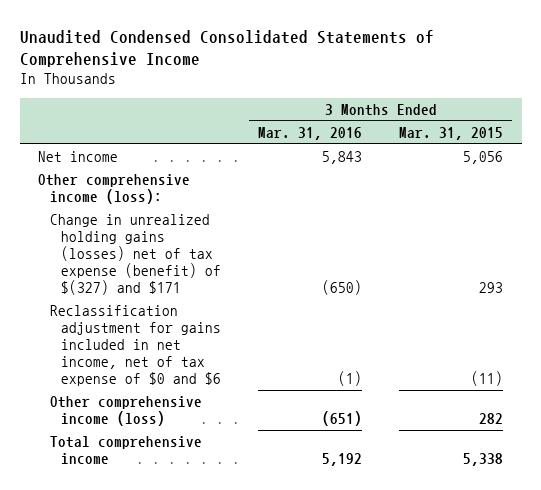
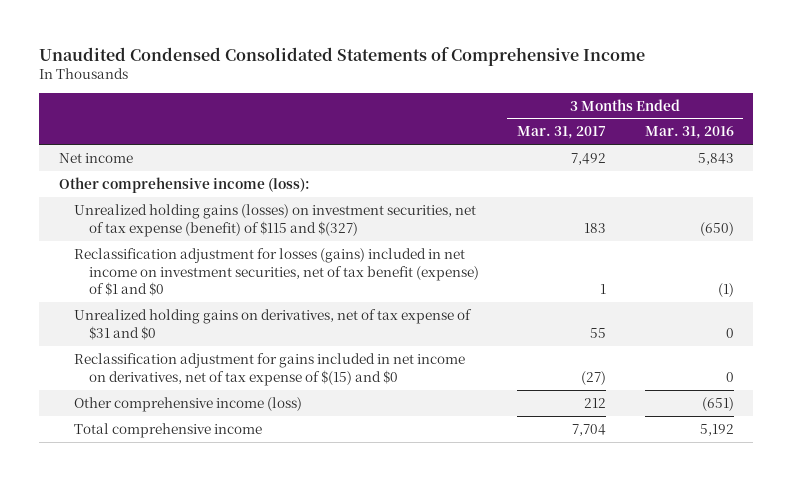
[399,126,504,140] Mar. 31, 2015 -> none
none -> [517,126,607,140] Mar. 31, 2017
[49,214,222,296] Change in unrealized holding gains (losses) net of tax expense (benefit) of $(327) and $171 -> [73,203,476,237] Unrealized holding gains (losses) on investment securities, net of tax expense (benefit) of $115 and $(327)
[49,305,222,387] Reclassification adjustment for gains included in net income, net of tax expense of $0 and $6 -> [73,247,479,297] Reclassification adjustment for losses (gains) included in net income on investment securities, net of tax benefit (expense) of $1 and $0
none -> [73,308,472,340] Unrealized holding gains on derivatives, net of tax expense of $31 and $0
none -> [73,352,465,386] Reclassification adjustment for gains included in net income on derivatives, net of tax expense of $(15) and $0

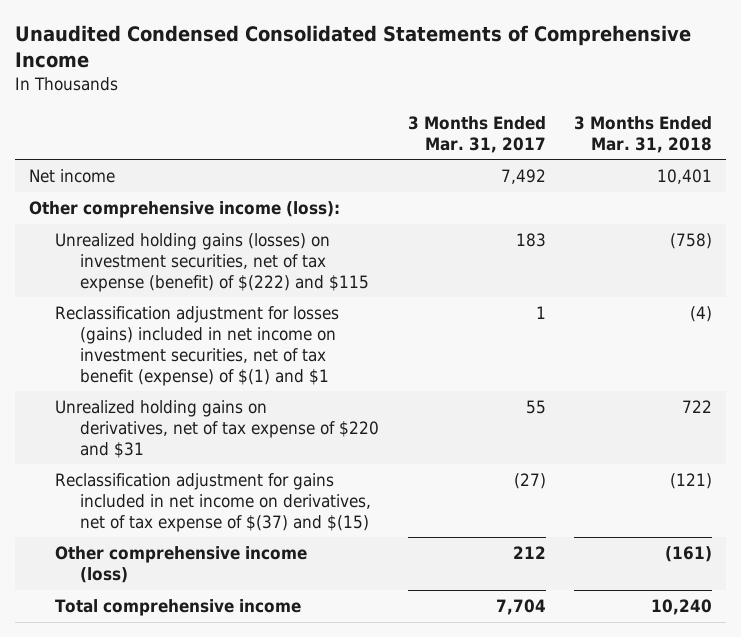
[644,126,734,140] Mar. 31, 2016 -> none
none -> [573,115,712,153] 3 Months Ended Mar. 31, 2018
[73,203,476,237] Unrealized holding gains (losses) on investment securities, net of tax expense (benefit) of $115 and $(327) -> [54,232,370,292] Unrealized holding gains (losses) on investment securities, net of tax expense (benefit) of $(222) and $115
[73,247,479,297] Reclassification adjustment for losses (gains) included in net income on investment securities, net of tax benefit (expense) of $1 and $0 -> [54,305,339,386] Reclassification adjustment for losses (gains) included in net income on investment securities, net of tax benefit (expense) of $(1) and $1
[73,308,472,340] Unrealized holding gains on derivatives, net of tax expense of $31 and $0 -> [54,399,380,458] Unrealized holding gains on derivatives, net of tax expense of $220 and $31
[73,352,465,386] Reclassification adjustment for gains included in net income on derivatives, net of tax expense of $(15) and $0 -> [54,472,372,532] Reclassification adjustment for gains included in net income on derivatives, net of tax expense of $(37) and $(15)

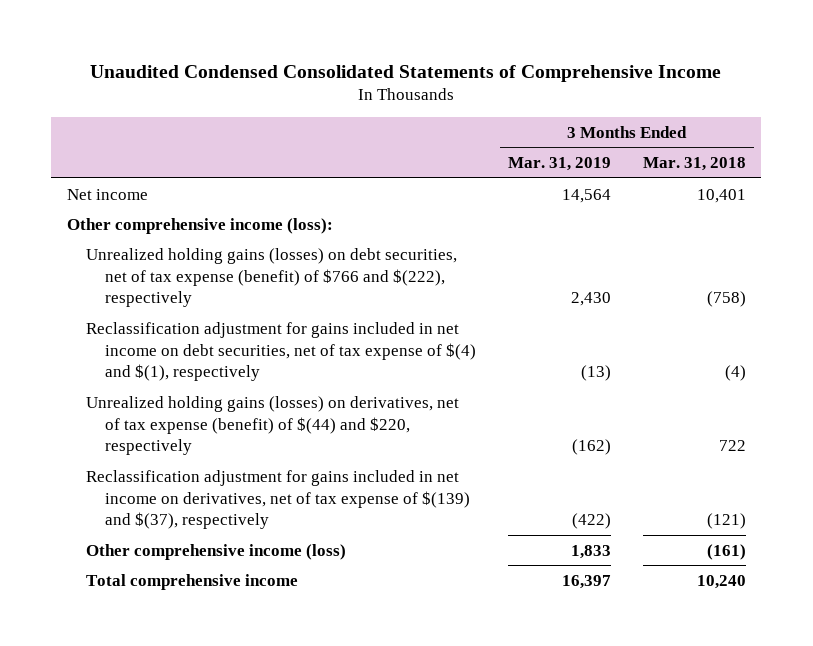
[407,115,546,153] 3 Months Ended Mar. 31, 2017 -> none
none -> [508,157,612,172] Mar. 31, 2019
[54,232,370,292] Unrealized holding gains (losses) on investment securities, net of tax expense (benefit) of $(222) and $115 -> [86,247,458,308] Unrealized holding gains (losses) on debt securities, net of tax expense (benefit) of $766 and $(222), respectively
[54,305,339,386] Reclassification adjustment for losses (gains) included in net income on investment securities, net of tax benefit (expense) of $(1) and $1 -> [86,321,477,382] Reclassification adjustment for gains included in net income on debt securities, net of tax expense of $(4) and $(1), respectively
[54,399,380,458] Unrealized holding gains on derivatives, net of tax expense of $220 and $31 -> [86,395,460,456] Unrealized holding gains (losses) on derivatives, net of tax expense (benefit) of $(44) and $220, respectively
[54,472,372,532] Reclassification adjustment for gains included in net income on derivatives, net of tax expense of $(37) and $(15) -> [86,469,471,530] Reclassification adjustment for gains included in net income on derivatives, net of tax expense of $(139) and $(37), respectively

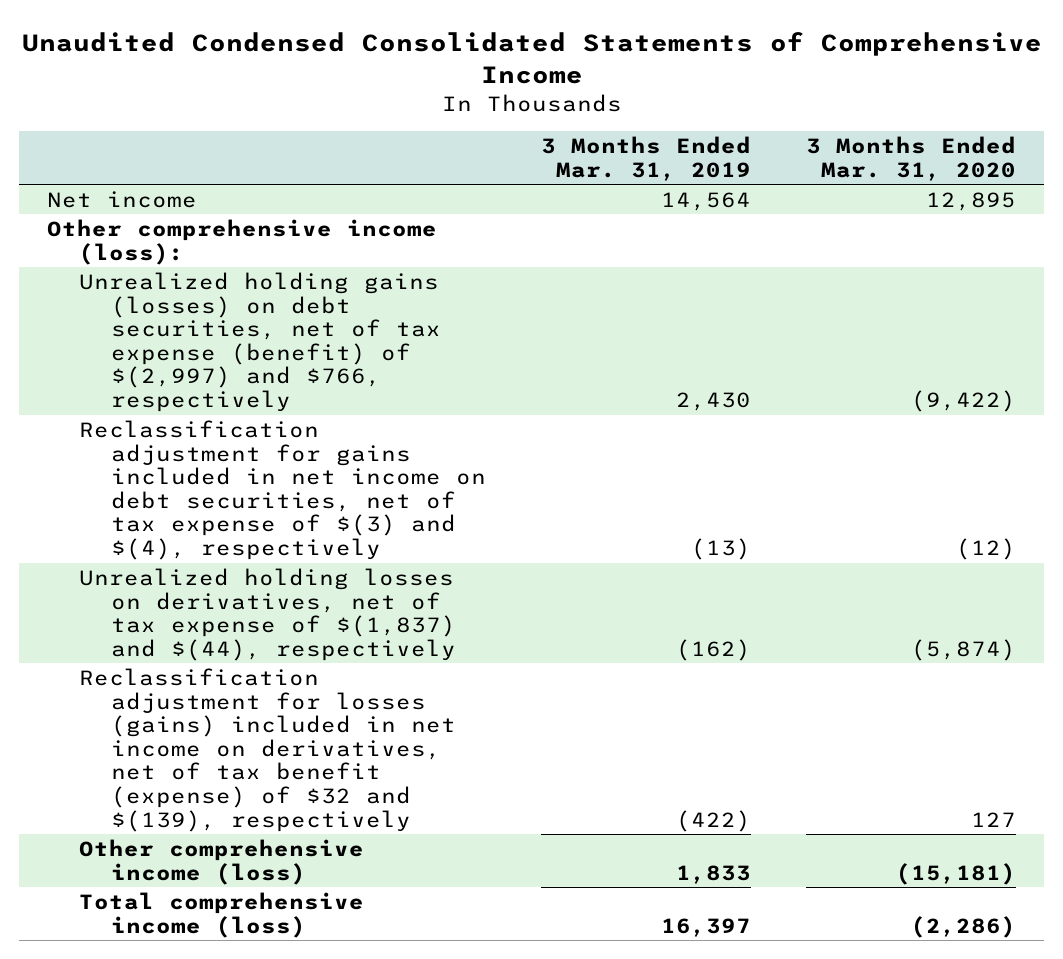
[642,157,746,172] Mar. 31, 2018 -> none
none -> [806,136,1017,181] 3 Months Ended Mar. 31, 2020
[86,247,458,308] Unrealized holding gains (losses) on debt securities, net of tax expense (benefit) of $766 and $(222), respectively -> [78,271,441,413] Unrealized holding gains (losses) on debt securities, net of tax expense (benefit) of $(2,997) and $766, respectively
[86,321,477,382] Reclassification adjustment for gains included in net income on debt securities, net of tax expense of $(4) and $(1), respectively -> [78,419,486,561] Reclassification adjustment for gains included in net income on debt securities, net of tax expense of $(3) and $(4), respectively
[86,395,460,456] Unrealized holding gains (losses) on derivatives, net of tax expense (benefit) of $(44) and $220, respectively -> [78,567,456,661] Unrealized holding losses on derivatives, net of tax expense of $(1,837) and $(44), respectively
[86,469,471,530] Reclassification adjustment for gains included in net income on derivatives, net of tax expense of $(139) and $(37), respectively -> [78,667,456,832] Reclassification adjustment for losses (gains) included in net income on derivatives, net of tax benefit (expense) of $32 and $(139), respectively
[86,573,299,590] Total comprehensive income -> [78,891,364,938] Total comprehensive income (loss)

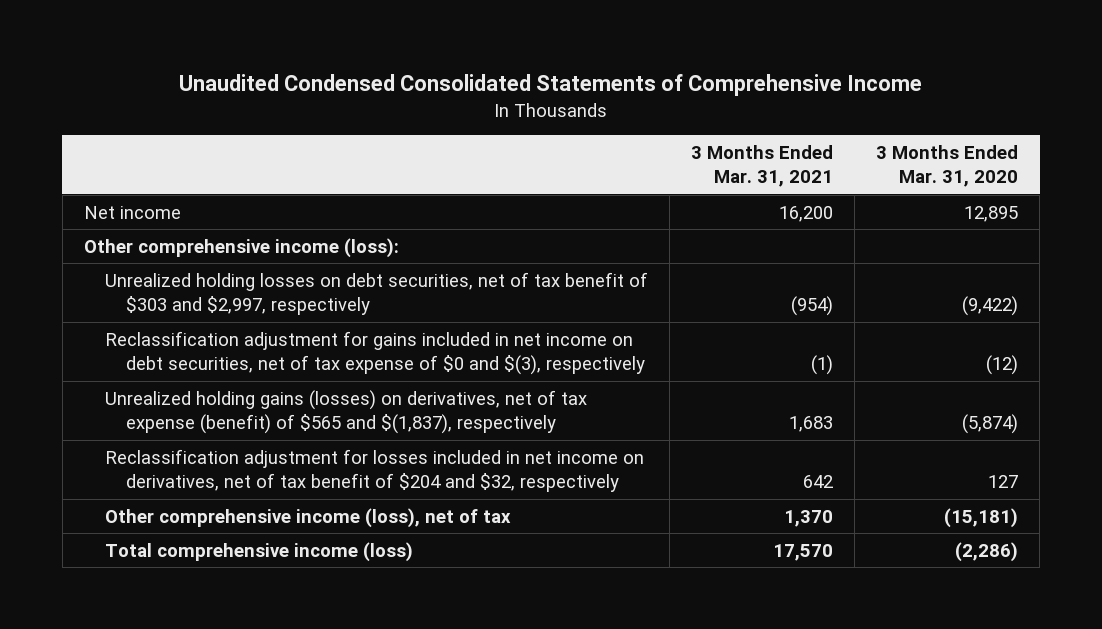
[540,136,751,181] 3 Months Ended Mar. 31, 2019 -> none
none -> [690,145,833,188] 3 Months Ended Mar. 31, 2021
[78,271,441,413] Unrealized holding gains (losses) on debt securities, net of tax expense (benefit) of $(2,997) and $766, respectively -> [104,271,648,316] Unrealized holding losses on debt securities, net of tax benefit of $303 and $2,997, respectively
[78,419,486,561] Reclassification adjustment for gains included in net income on debt securities, net of tax expense of $(3) and $(4), respectively -> [104,330,645,376] Reclassification adjustment for gains included in net income on debt securities, net of tax expense of $0 and $(3), respectively
[78,567,456,661] Unrealized holding losses on derivatives, net of tax expense of $(1,837) and $(44), respectively -> [104,389,587,435] Unrealized holding gains (losses) on derivatives, net of tax expense (benefit) of $565 and $(1,837), respectively
[78,667,456,832] Reclassification adjustment for losses (gains) included in net income on derivatives, net of tax benefit (expense) of $32 and $(139), respectively -> [104,448,644,493] Reclassification adjustment for losses included in net income on derivatives, net of tax benefit of $204 and $32, respectively
[78,838,364,885] Other comprehensive income (loss) -> [104,507,511,528] Other comprehensive income (loss), net of tax

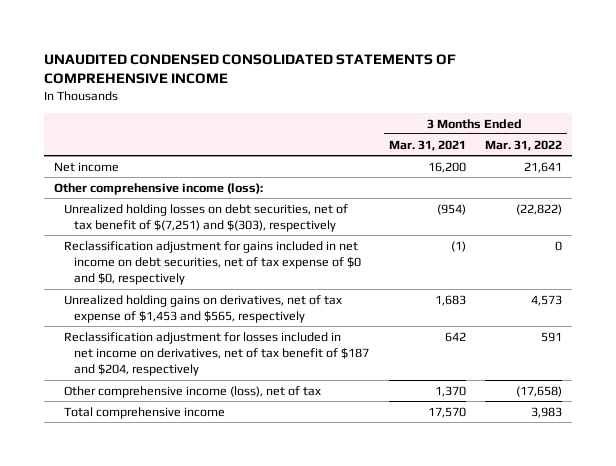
[178,74,922,97] Unaudited Condensed Consolidated Statements of Comprehensive Income -> [43,53,456,85] UNAUDITED CONDENSED CONSOLIDATED STATEMENTS OF COMPREHENSIVE INCOME
[876,145,1019,188] 3 Months Ended Mar. 31, 2020 -> none
none -> [485,139,563,151] Mar. 31, 2022
[104,271,648,316] Unrealized holding losses on debt securities, net of tax benefit of $303 and $2,997, respectively -> [63,203,348,232] Unrealized holding losses on debt securities, net of tax benefit of $(7,251) and $(303), respectively
[104,330,645,376] Reclassification adjustment for gains included in net income on debt securities, net of tax expense of $0 and $(3), respectively -> [63,240,362,286] Reclassification adjustment for gains included in net income on debt securities, net of tax expense of $0 and $0, respectively
[104,389,587,435] Unrealized holding gains (losses) on derivatives, net of tax expense (benefit) of $565 and $(1,837), respectively -> [63,294,342,323] Unrealized holding gains on derivatives, net of tax expense of $1,453 and $565, respectively
[104,448,644,493] Reclassification adjustment for losses included in net income on derivatives, net of tax benefit of $204 and $32, respectively -> [63,331,370,377] Reclassification adjustment for losses included in net income on derivatives, net of tax benefit of $187 and $204, respectively
[104,541,413,562] Total comprehensive income (loss) -> [63,406,225,419] Total comprehensive income

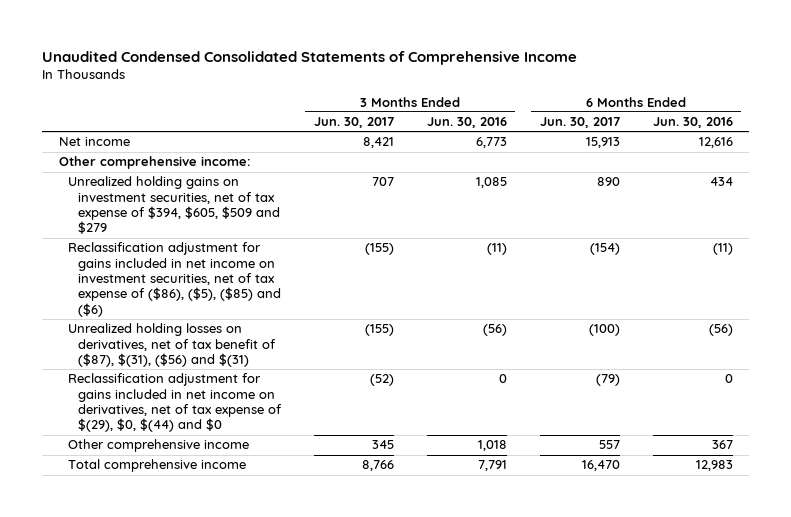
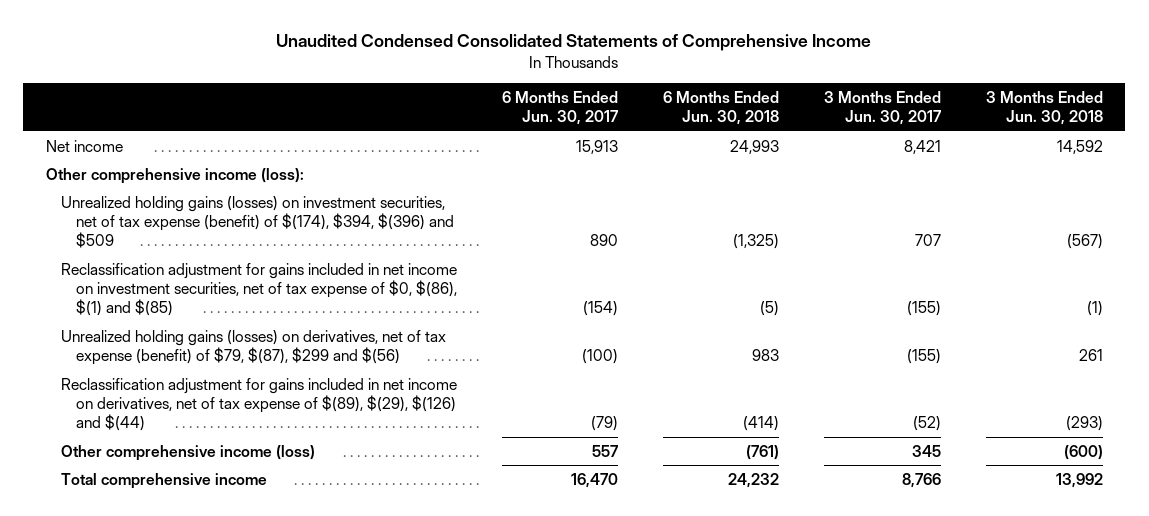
[426,117,507,129] Jun. 30, 2016 -> none
[652,117,733,129] Jun. 30, 2016 -> none
none -> [662,90,779,126] 6 Months Ended Jun. 30, 2018
none -> [985,90,1103,126] 3 Months Ended Jun. 30, 2018
[58,156,251,170] Other comprehensive income: -> [45,167,304,184] Other comprehensive income (loss):
[68,176,280,235] Unrealized holding gains on investment securities, net of tax expense of $394, $605, $509 and $279 -> [60,195,454,249] Unrealized holding gains (losses) on investment securities, net of tax expense (benefit) of $(174), $394, $(396) and $509
[68,242,281,317] Reclassification adjustment for gains included in net income on investment securities, net of tax expense of ($86), ($5), ($85) and ($6) -> [60,262,457,317] Reclassification adjustment for gains included in net income on investment securities, net of tax expense of $0, $(86), $(1) and $(85)
[68,323,276,368] Unrealized holding losses on derivatives, net of tax benefit of ($87), $(31), ($56) and $(31) -> [60,329,446,366] Unrealized holding gains (losses) on derivatives, net of tax expense (benefit) of $79, $(87), $299 and $(56)
[68,373,282,433] Reclassification adjustment for gains included in net income on derivatives, net of tax expense of $(29), $0, $(44) and $0 -> [60,377,457,432] Reclassification adjustment for gains included in net income on derivatives, net of tax expense of $(89), $(29), $(126) and $(44)
[68,439,250,453] Other comprehensive income -> [60,444,315,461] Other comprehensive income (loss)

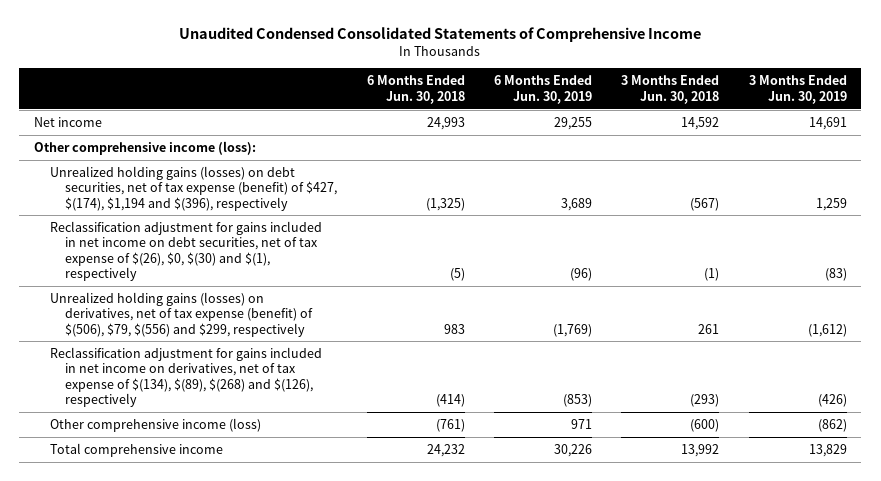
[501,90,618,126] 6 Months Ended Jun. 30, 2017 -> none
[823,90,941,126] 3 Months Ended Jun. 30, 2017 -> none
none -> [494,75,593,104] 6 Months Ended Jun. 30, 2019
none -> [748,75,847,104] 3 Months Ended Jun. 30, 2019
[60,195,454,249] Unrealized holding gains (losses) on investment securities, net of tax expense (benefit) of $(174), $394, $(396) and $509 -> [49,166,338,211] Unrealized holding gains (losses) on debt securities, net of tax expense (benefit) of $427, $(174), $1,194 and $(396), respectively
[60,262,457,317] Reclassification adjustment for gains included in net income on investment securities, net of tax expense of $0, $(86), $(1) and $(85) -> [49,221,322,282] Reclassification adjustment for gains included in net income on debt securities, net of tax expense of $(26), $0, $(30) and $(1), respectively
[60,329,446,366] Unrealized holding gains (losses) on derivatives, net of tax expense (benefit) of $79, $(87), $299 and $(56) -> [49,292,314,337] Unrealized holding gains (losses) on derivatives, net of tax expense (benefit) of $(506), $79, $(556) and $299, respectively
[60,377,457,432] Reclassification adjustment for gains included in net income on derivatives, net of tax expense of $(89), $(29), $(126) and $(44) -> [49,347,322,408] Reclassification adjustment for gains included in net income on derivatives, net of tax expense of $(134), $(89), $(268) and $(126), respectively

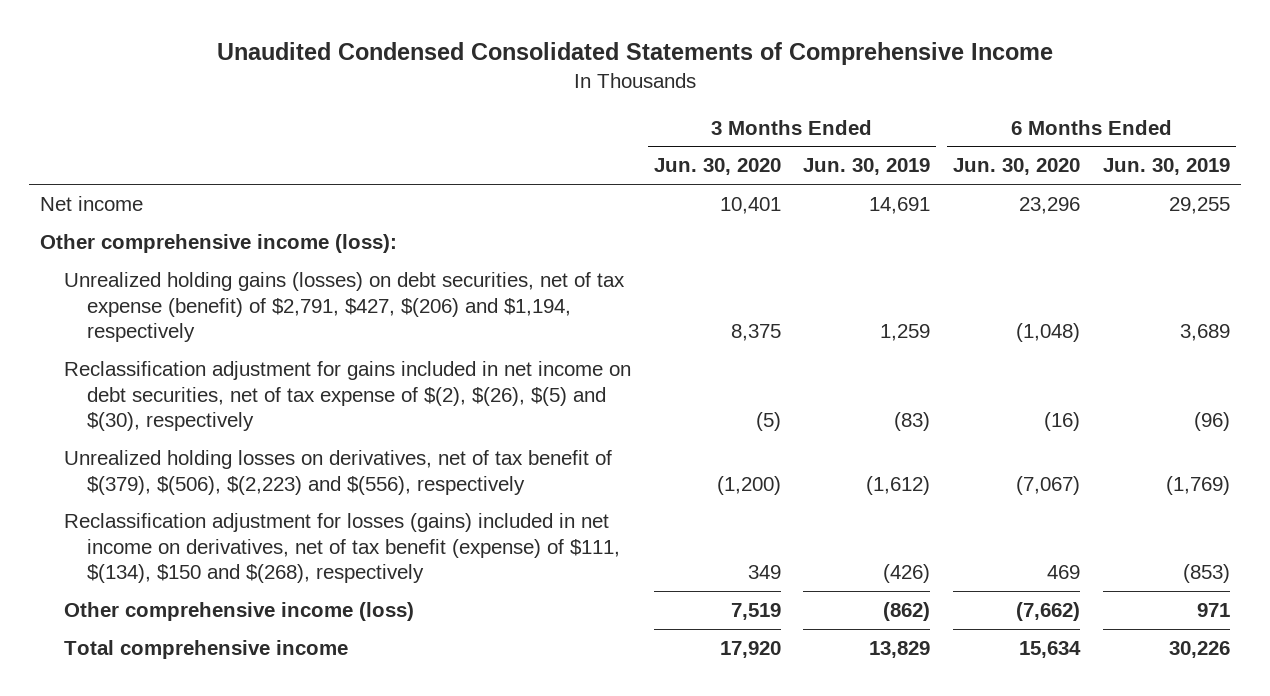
[366,75,465,104] 6 Months Ended Jun. 30, 2018 -> none
[621,75,720,104] 3 Months Ended Jun. 30, 2018 -> none
none -> [653,158,781,176] Jun. 30, 2020
none -> [953,158,1081,176] Jun. 30, 2020
[49,166,338,211] Unrealized holding gains (losses) on debt securities, net of tax expense (benefit) of $427, $(174), $1,194 and $(396), respectively -> [63,271,625,343] Unrealized holding gains (losses) on debt securities, net of tax expense (benefit) of $2,791, $427, $(206) and $1,194, respectively
[49,221,322,282] Reclassification adjustment for gains included in net income on debt securities, net of tax expense of $(26), $0, $(30) and $(1), respectively -> [63,360,631,432] Reclassification adjustment for gains included in net income on debt securities, net of tax expense of $(2), $(26), $(5) and $(30), respectively
[49,292,314,337] Unrealized holding gains (losses) on derivatives, net of tax expense (benefit) of $(506), $79, $(556) and $299, respectively -> [63,449,612,495] Unrealized holding losses on derivatives, net of tax benefit of $(379), $(506), $(2,223) and $(556), respectively
[49,347,322,408] Reclassification adjustment for gains included in net income on derivatives, net of tax expense of $(134), $(89), $(268) and $(126), respectively -> [63,512,621,584] Reclassification adjustment for losses (gains) included in net income on derivatives, net of tax benefit (expense) of $111, $(134), $150 and $(268), respectively

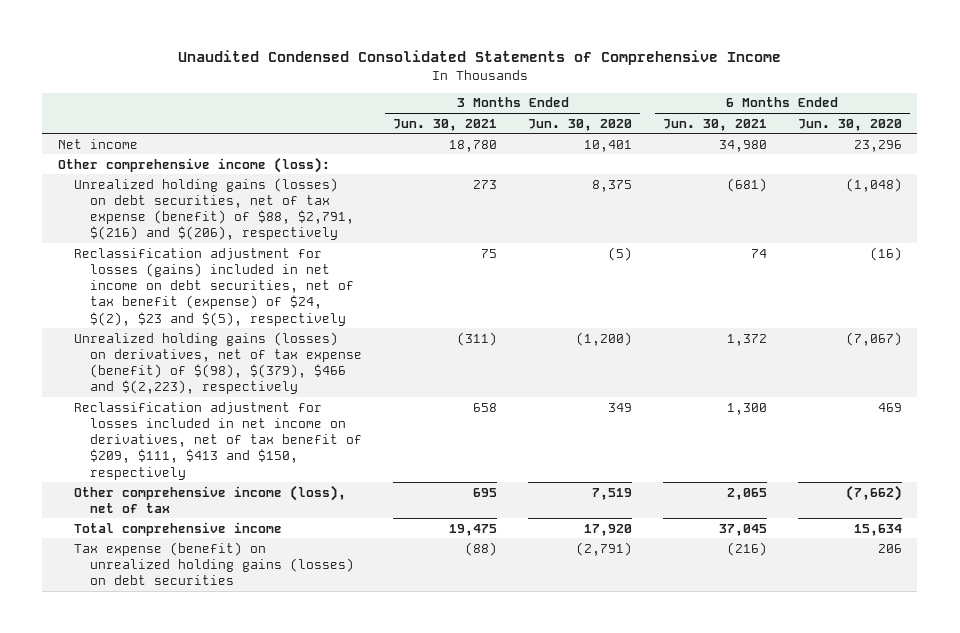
[803,158,931,176] Jun. 30, 2019 -> none
[1102,158,1230,176] Jun. 30, 2019 -> none
none -> [393,118,498,131] Jun. 30, 2021
none -> [663,118,768,131] Jun. 30, 2021
[63,271,625,343] Unrealized holding gains (losses) on debt securities, net of tax expense (benefit) of $2,791, $427, $(206) and $1,194, respectively -> [73,177,355,241] Unrealized holding gains (losses) on debt securities, net of tax expense (benefit) of $88, $2,791, $(216) and $(206), respectively
[63,360,631,432] Reclassification adjustment for gains included in net income on debt securities, net of tax expense of $(2), $(26), $(5) and $(30), respectively -> [73,247,355,326] Reclassification adjustment for losses (gains) included in net income on debt securities, net of tax benefit (expense) of $24, $(2), $23 and $(5), respectively
[63,449,612,495] Unrealized holding losses on derivatives, net of tax benefit of $(379), $(506), $(2,223) and $(556), respectively -> [73,331,363,395] Unrealized holding gains (losses) on derivatives, net of tax expense (benefit) of $(98), $(379), $466 and $(2,223), respectively
[63,512,621,584] Reclassification adjustment for losses (gains) included in net income on derivatives, net of tax benefit (expense) of $111, $(134), $150 and $(268), respectively -> [73,401,363,480] Reclassification adjustment for losses included in net income on derivatives, net of tax benefit of $209, $111, $413 and $150, respectively
[63,601,414,621] Other comprehensive income (loss) -> [73,484,346,513] Other comprehensive income (loss), net of tax
none -> [73,541,355,586] Tax expense (benefit) on unrealized holding gains (losses) on debt securities

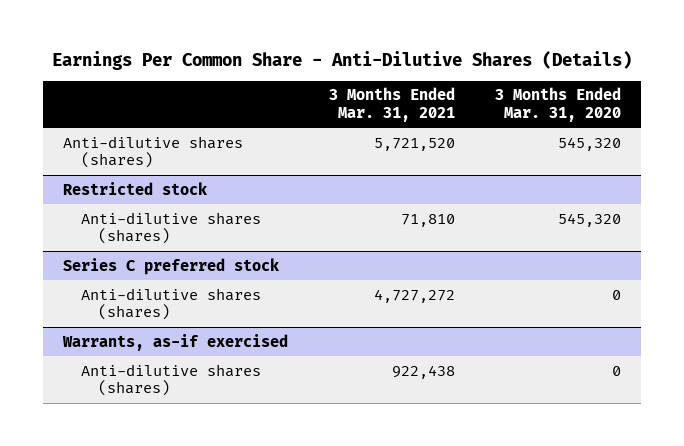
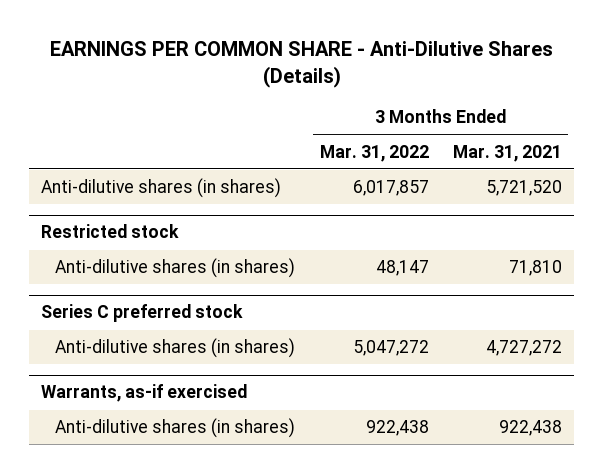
[52,50,633,70] Earnings Per Common Share - Anti-Dilutive Shares (Details) -> [49,40,553,88] EARNINGS PER COMMON SHARE - Anti-Dilutive Shares (Details)
[495,87,622,122] 3 Months Ended Mar. 31, 2020 -> none
none -> [319,144,429,162] Mar. 31, 2022
[63,135,244,169] Anti-dilutive shares (shares) -> [41,178,282,199] Anti-dilutive shares (in shares)
[80,211,261,245] Anti-dilutive shares (shares) -> [55,258,296,279] Anti-dilutive shares (in shares)
[80,287,261,321] Anti-dilutive shares (shares) -> [55,338,296,359] Anti-dilutive shares (in shares)
[80,363,261,397] Anti-dilutive shares (shares) -> [55,418,296,439] Anti-dilutive shares (in shares)

